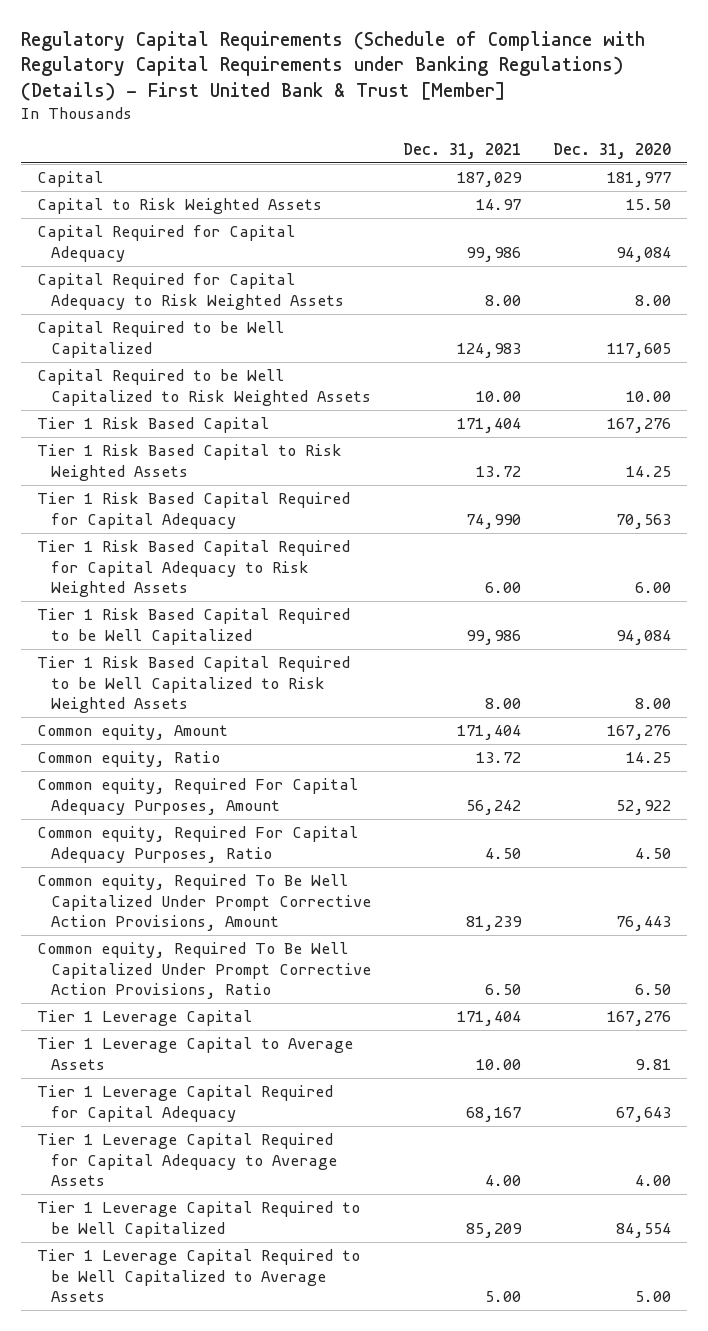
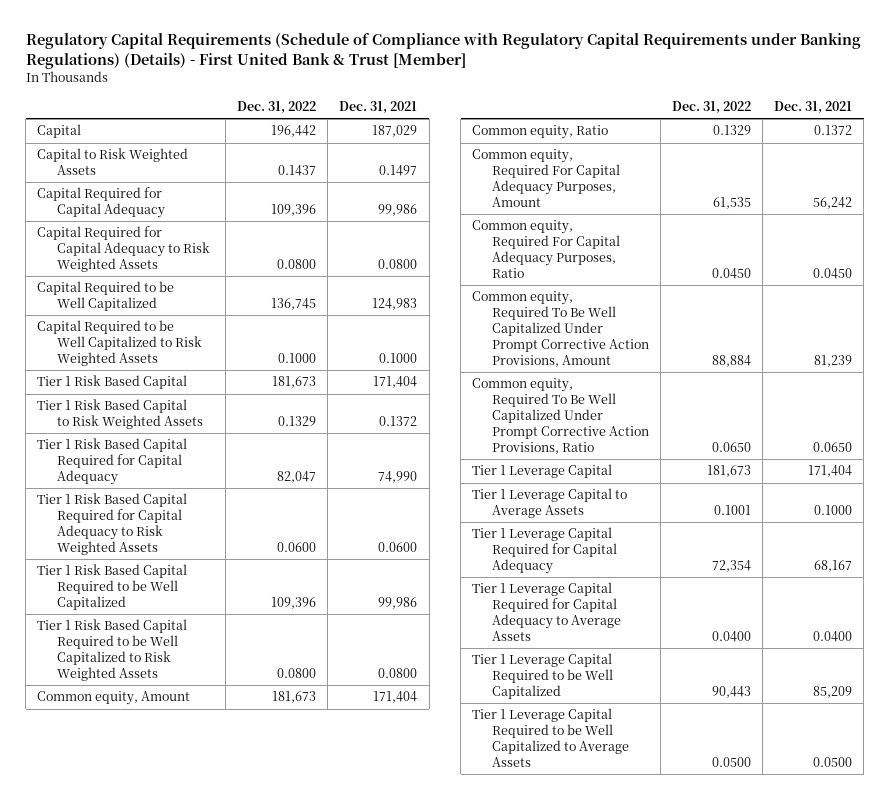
[553,142,672,159] Dec. 31, 2020 -> none
none -> [237,101,317,115] Dec. 31, 2022
[476,199,522,211] 14.97 -> [379,165,418,177] 0.1497
[485,294,522,306] 8.00 -> [378,259,418,270] 0.0800
[476,390,522,402] 10.00 -> [379,353,418,364] 0.1000
[476,465,522,477] 13.72 -> [379,416,418,427] 0.1372
[485,582,522,594] 6.00 -> [378,541,418,552] 0.0600
[485,698,522,710] 8.00 -> [378,667,418,678] 0.0800
[476,752,522,764] 13.72 -> [814,125,853,136] 0.1372
[485,847,522,859] 4.50 -> [813,267,853,279] 0.0450
[485,984,522,996] 6.50 -> [813,441,853,452] 0.0650
[476,1058,522,1070] 10.00 -> [814,505,853,516] 0.1000
[485,1175,522,1187] 4.00 -> [813,630,853,642] 0.0400
[485,1291,522,1303] 5.00 -> [813,756,853,767] 0.0500

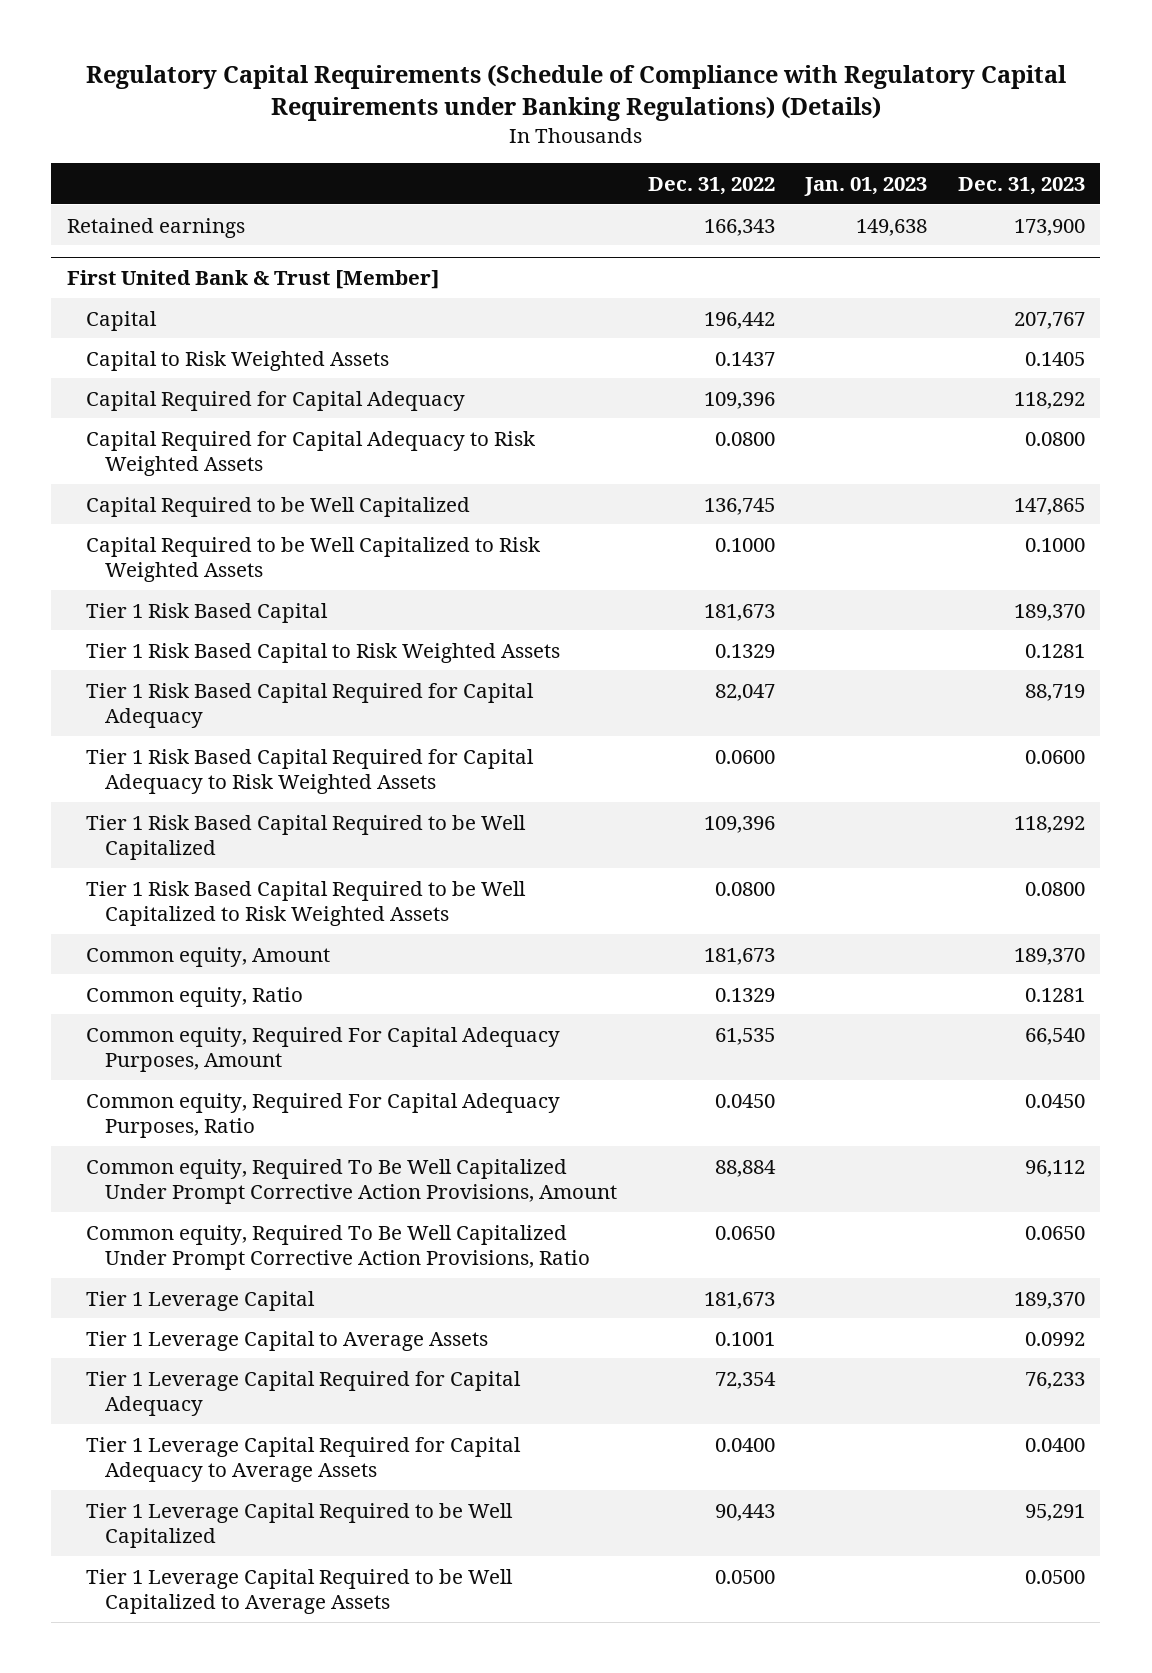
[25,33,861,70] Regulatory Capital Requirements (Schedule of Compliance with Regulatory Capital Requirements under Banking Regulations) (Details) - First United Bank & Trust [Member] -> [85,64,1066,122] Regulatory Capital Requirements (Schedule of Compliance with Regulatory Capital Requirements under Banking Regulations) (Details)
[339,101,418,115] Dec. 31, 2021 -> none
none -> [804,176,928,196] Jan. 01, 2023
none -> [957,176,1085,195] Dec. 31, 2023
none -> [66,217,245,238] Retained earnings
none -> [66,270,439,290] First United Bank & Trust [Member]

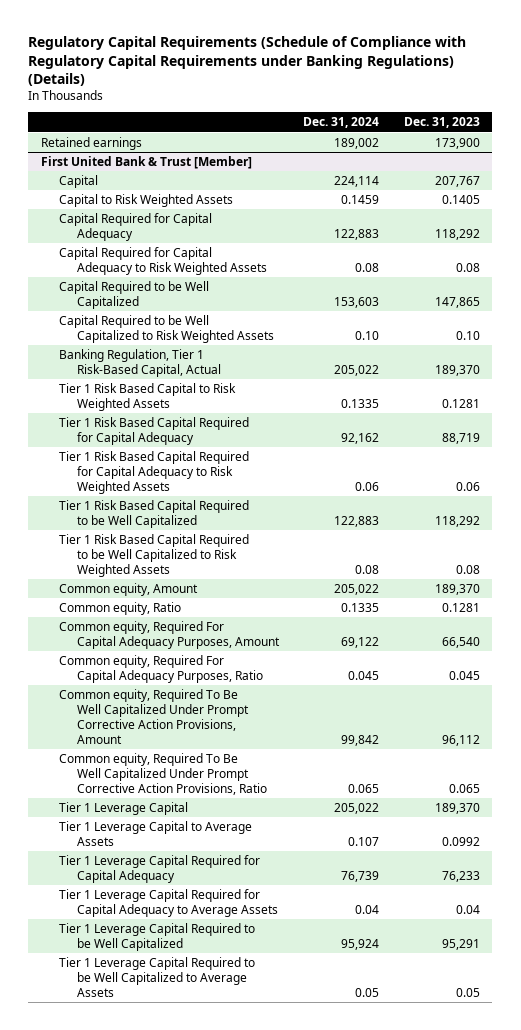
[647,176,775,195] Dec. 31, 2022 -> none
[804,176,928,196] Jan. 01, 2023 -> none
none -> [303,117,380,129] Dec. 31, 2024
[1024,431,1085,446] 0.0800 -> [456,262,481,272] 0.08
[1024,537,1085,552] 0.1000 -> [456,330,481,340] 0.10
[85,602,328,623] Tier 1 Risk Based Capital -> [58,348,221,377] Banking Regulation, Tier 1 Risk-Based Capital, Actual
[1024,749,1085,764] 0.0600 -> [456,481,481,491] 0.06
[1024,881,1085,896] 0.0800 -> [456,564,481,574] 0.08
[1024,1093,1085,1108] 0.0450 -> [449,670,481,680] 0.045
[1024,1225,1085,1240] 0.0650 -> [449,783,481,793] 0.065
[1024,1437,1085,1452] 0.0400 -> [456,904,481,914] 0.04
[1024,1569,1085,1584] 0.0500 -> [456,987,481,997] 0.05

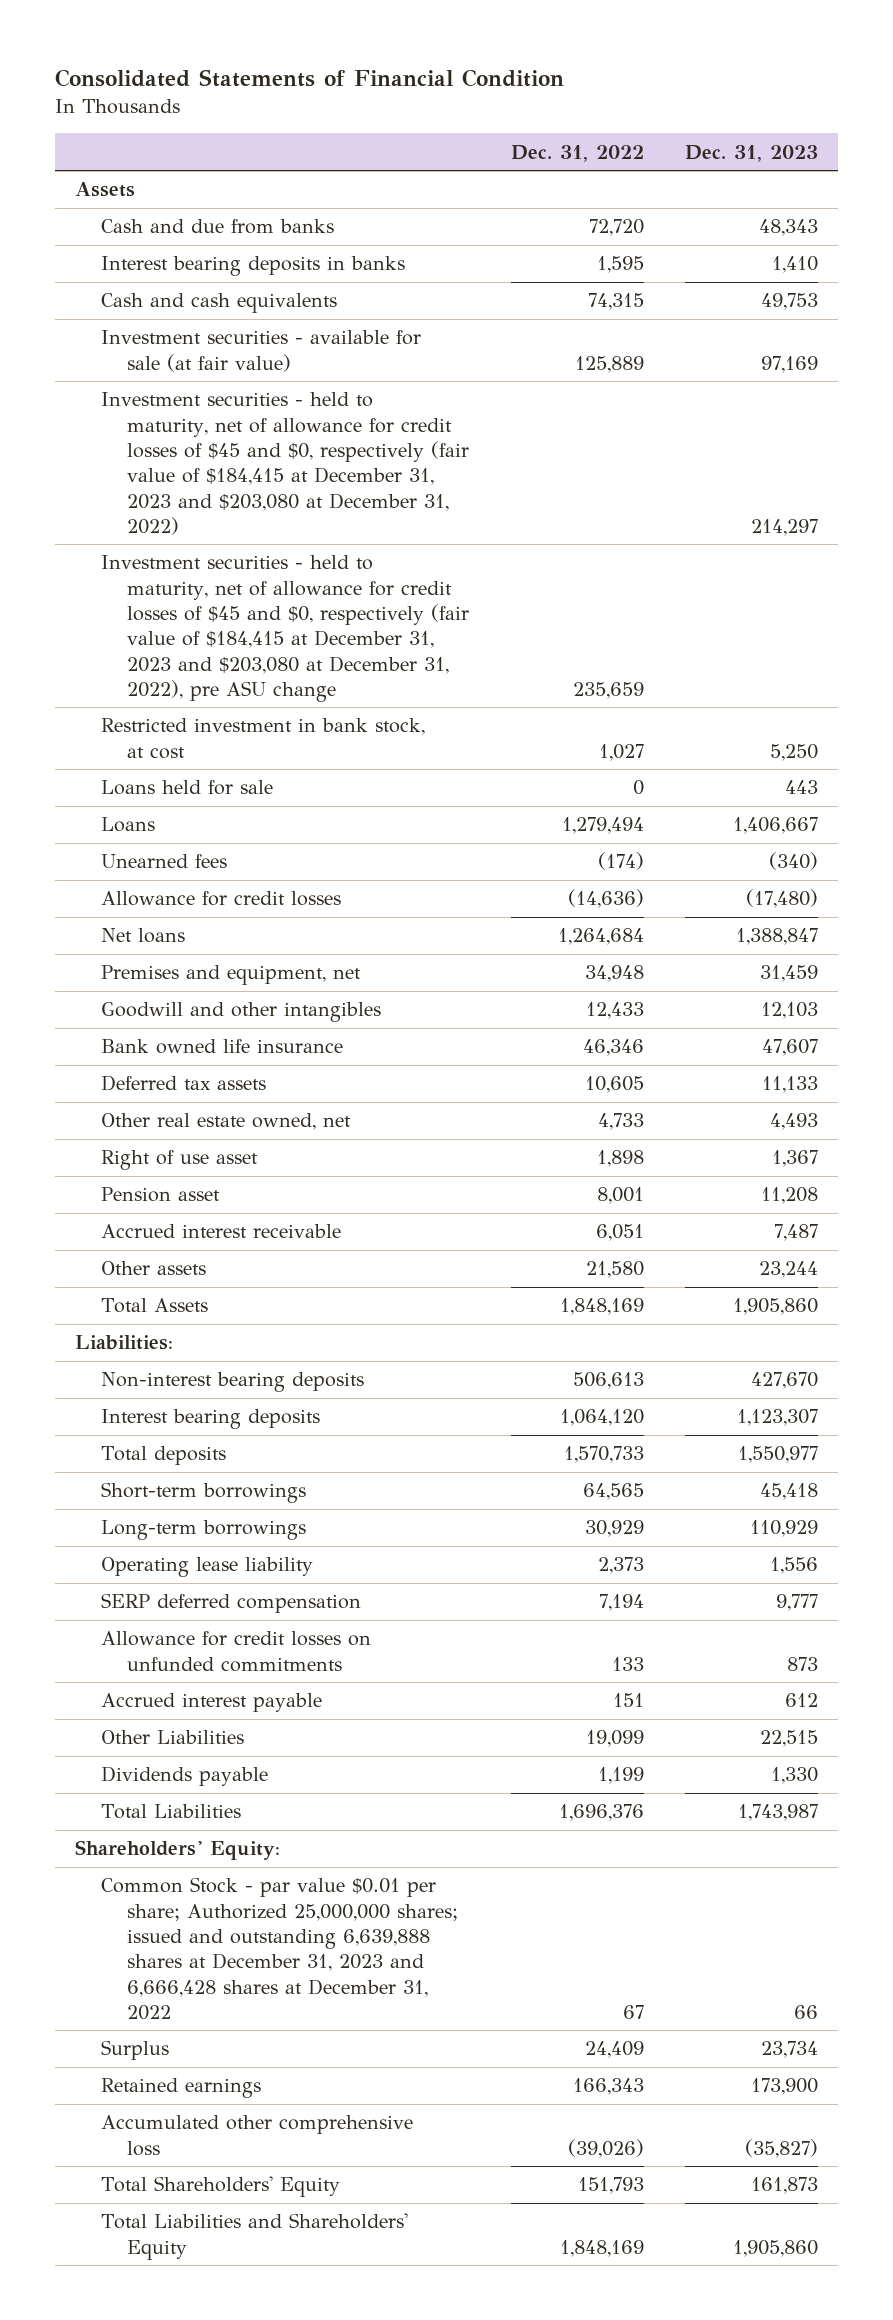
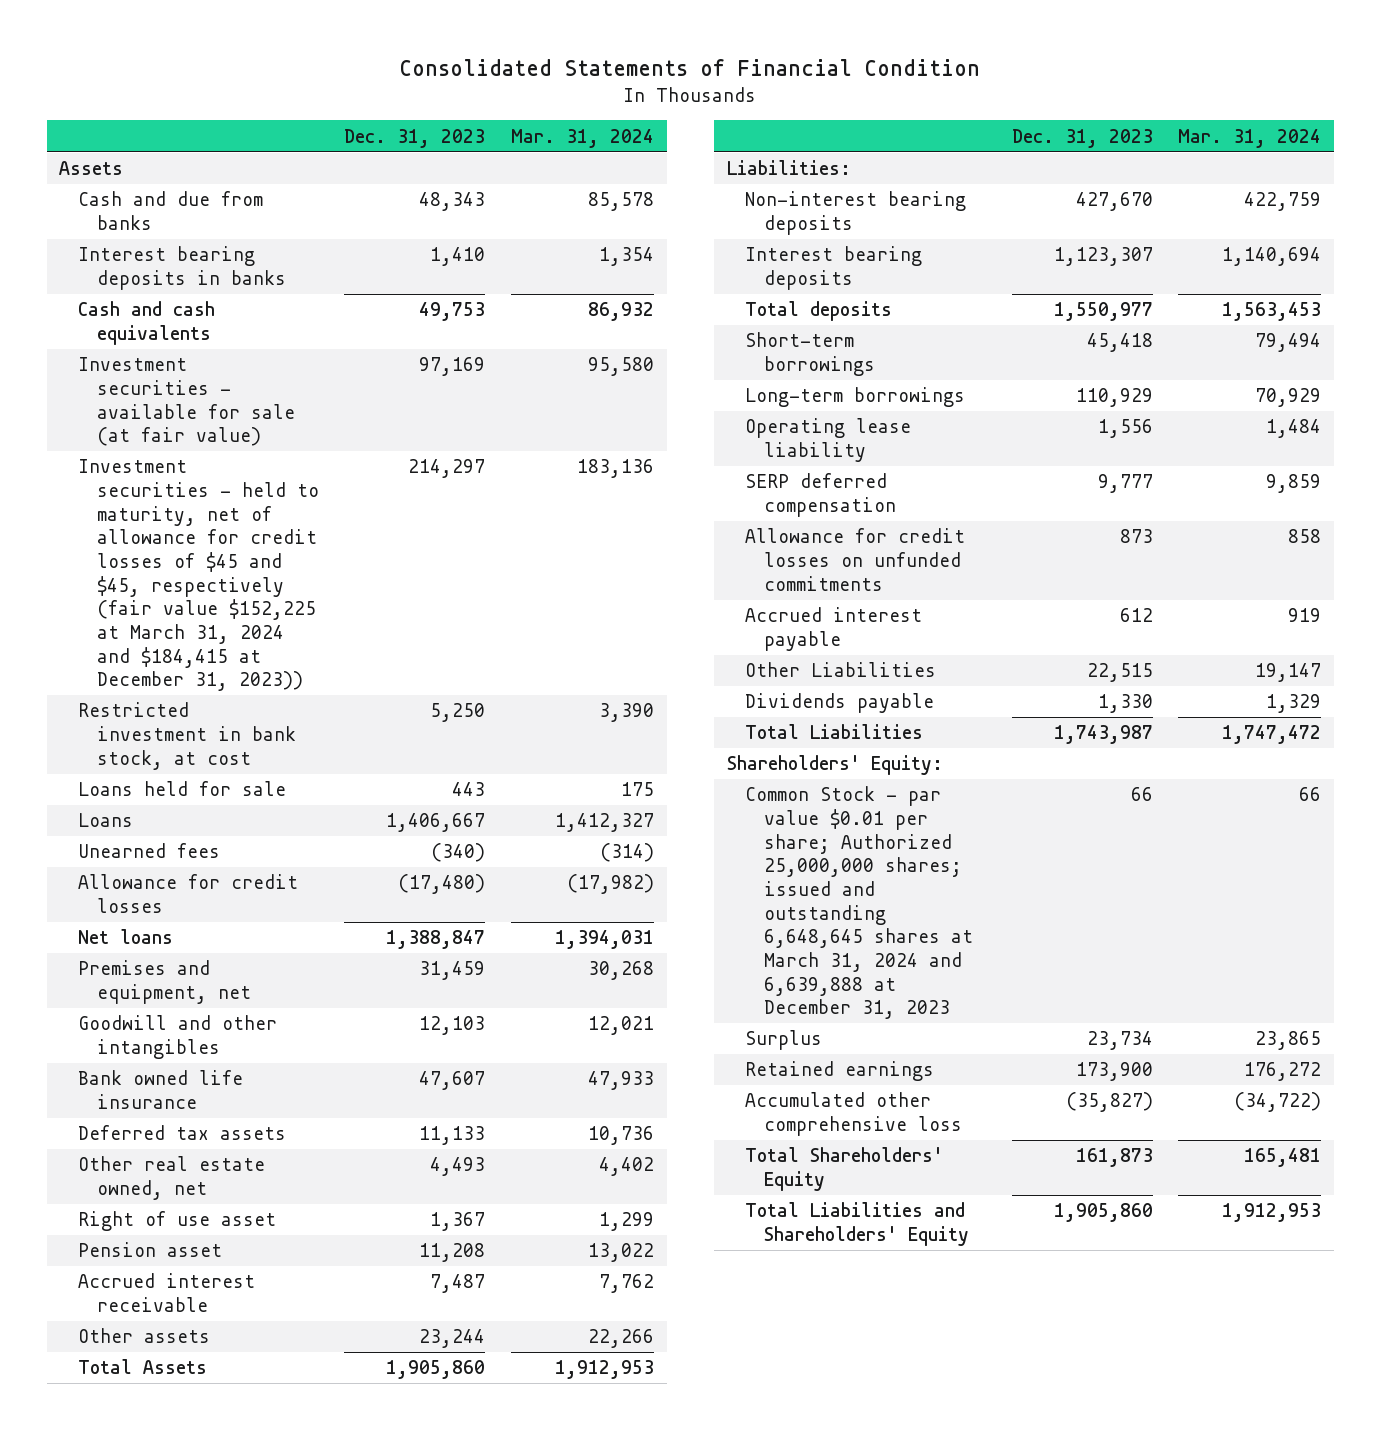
[510,144,644,162] Dec. 31, 2022 -> none
none -> [510,128,654,148] Mar. 31, 2024
[101,555,470,702] Investment securities - held to maturity, net of allowance for credit losses of $45 and $0, respectively (fair value of $184,415 at December 31, 2023 and $203,080 at December 31, 2022), pre ASU change -> none
[101,392,470,535] Investment securities - held to maturity, net of allowance for credit losses of $45 and $0, respectively (fair value of $184,415 at December 31, 2023 and $203,080 at December 31, 2022) -> [78,459,319,692] Investment securities - held to maturity, net of allowance for credit losses of $45 and $45, respectively (fair value $152,225 at March 31, 2024 and $184,415 at December 31, 2023))
[101,1877,459,2020] Common Stock - par value $0.01 per share; Authorized 25,000,000 shares; issued and outstanding 6,639,888 shares at December 31, 2023 and 6,666,428 shares at December 31, 2022 -> [745,786,974,1020] Common Stock - par value $0.01 per share; Authorized 25,000,000 shares; issued and outstanding 6,648,645 shares at March 31, 2024 and 6,639,888 at December 31, 2023

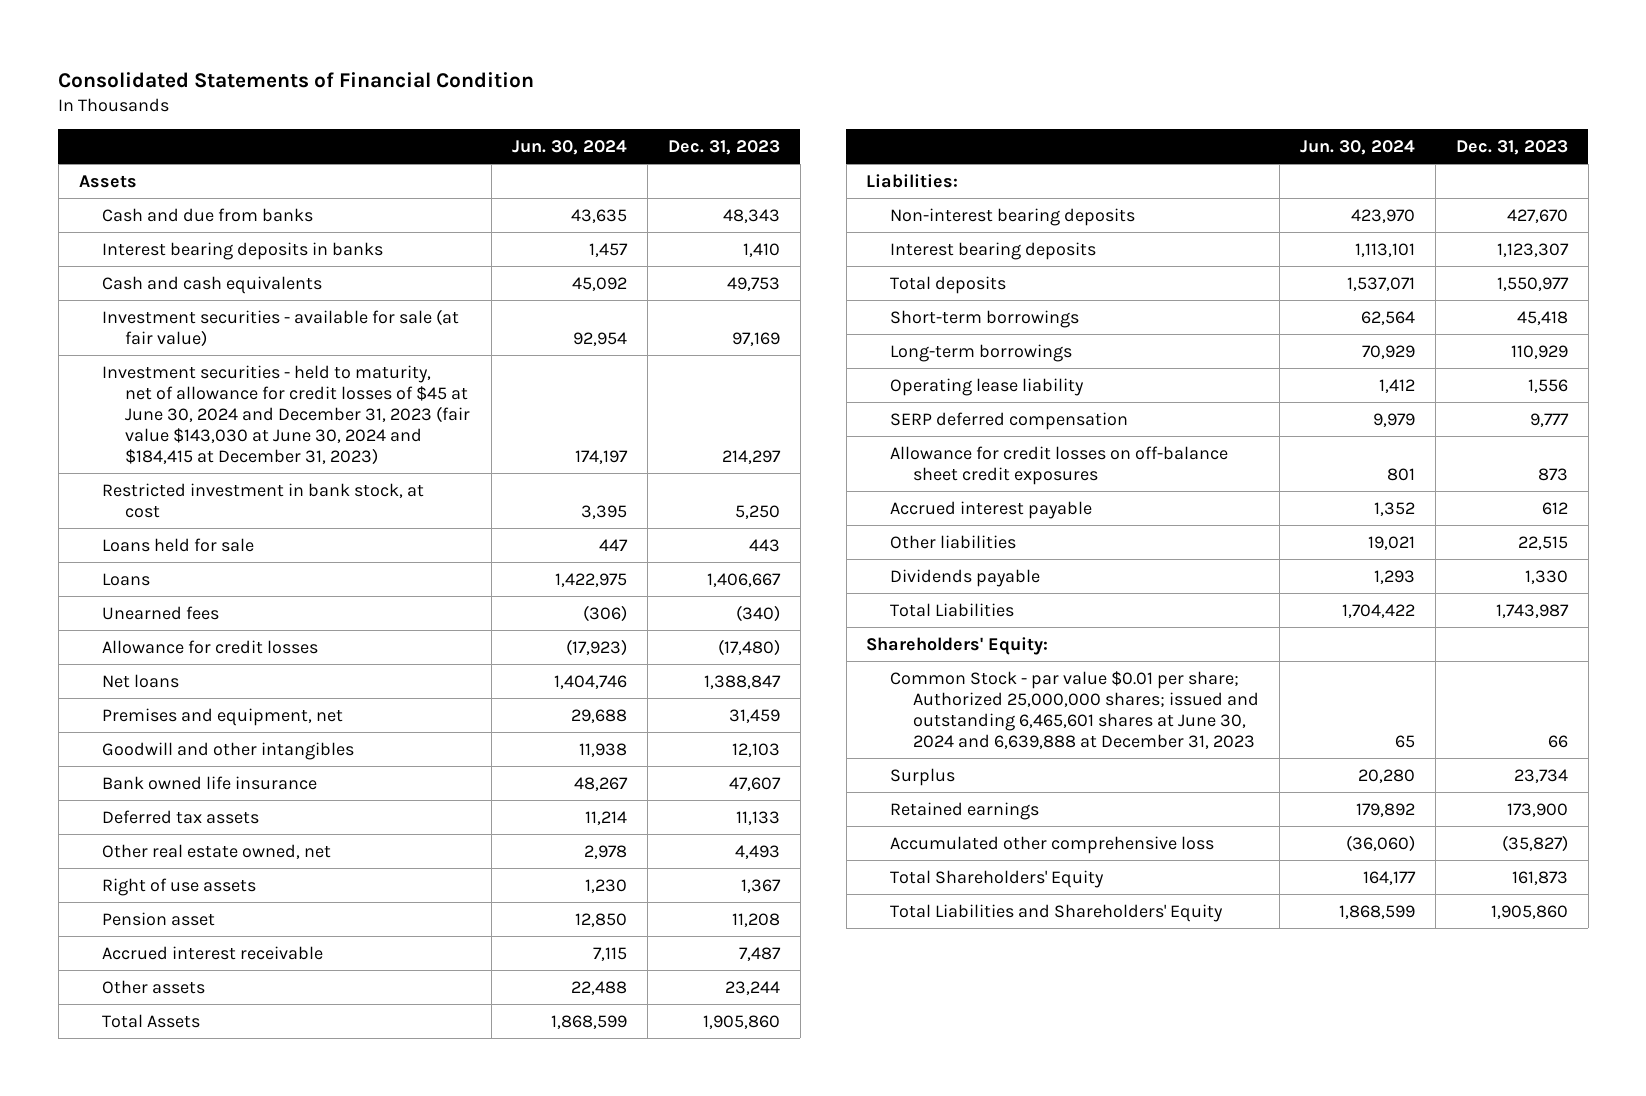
[510,128,654,148] Mar. 31, 2024 -> none
none -> [512,140,628,156] Jun. 30, 2024
[78,459,319,692] Investment securities - held to maturity, net of allowance for credit losses of $45 and $45, respectively (fair value $152,225 at March 31, 2024 and $184,415 at December 31, 2023)) -> [102,364,471,466] Investment securities - held to maturity, net of allowance for credit losses of $45 at June 30, 2024 and December 31, 2023 (fair value $143,030 at June 30, 2024 and $184,415 at December 31, 2023)
[78,1211,277,1232] Right of use asset -> [102,877,257,896] Right of use assets
[745,528,966,591] Allowance for credit losses on unfunded commitments -> [889,445,1228,485] Allowance for credit losses on off-balance sheet credit exposures
[745,662,937,678] Other Liabilities -> [889,534,1016,549] Other liabilities
[745,786,974,1020] Common Stock - par value $0.01 per share; Authorized 25,000,000 shares; issued and outstanding 6,648,645 shares at March 31, 2024 and 6,639,888 at December 31, 2023 -> [889,670,1260,750] Common Stock - par value $0.01 per share; Authorized 25,000,000 shares; issued and outstanding 6,465,601 shares at June 30, 2024 and 6,639,888 at December 31, 2023

